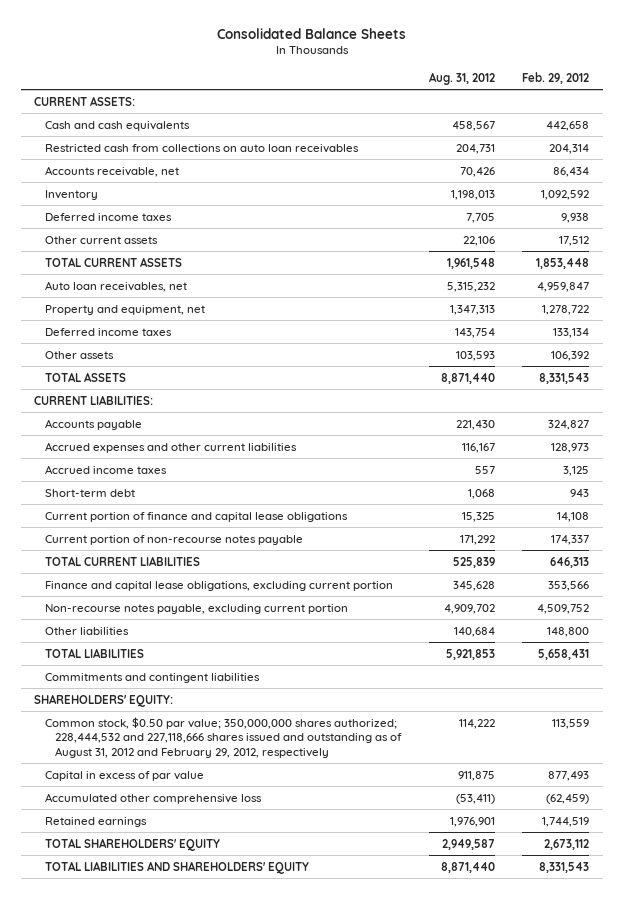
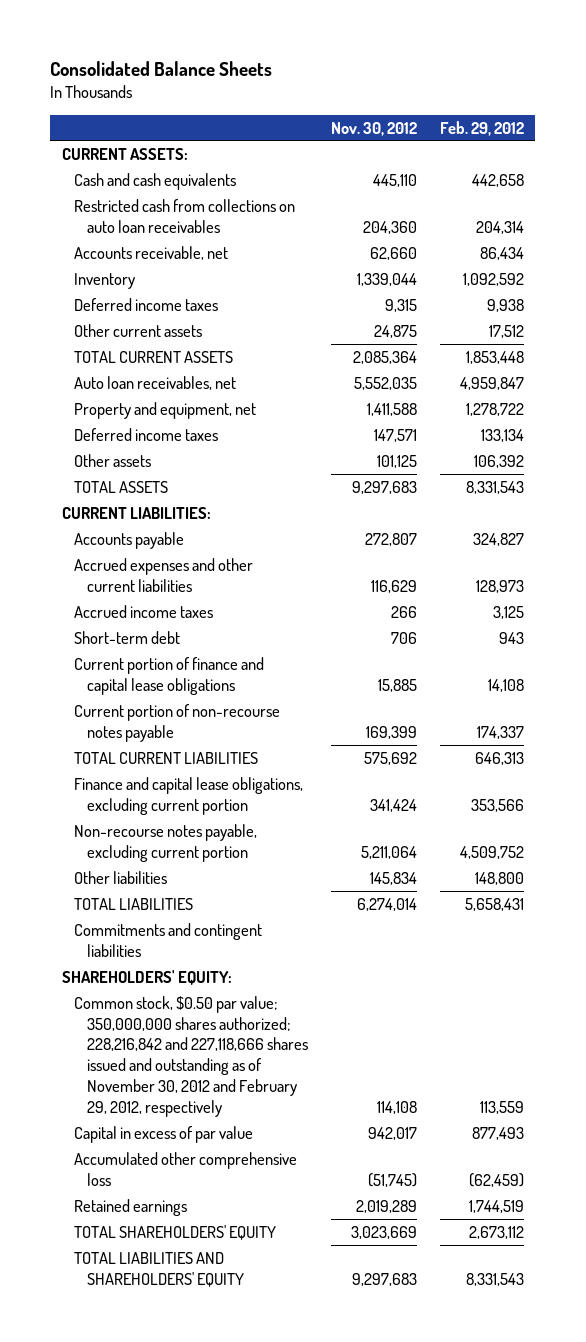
[428,71,495,85] Aug. 31, 2012 -> none
none -> [330,121,417,136] Nov. 30, 2012
[44,716,403,758] Common stock, $0.50 par value; 350,000,000 shares authorized; 228,444,532 and 227,118,666 shares issued and outstanding as of August 31, 2012 and February 29, 2012, respectively -> [74,995,308,1117] Common stock, $0.50 par value; 350,000,000 shares authorized; 228,216,842 and 227,118,666 shares issued and outstanding as of November 30, 2012 and February 29, 2012, respectively

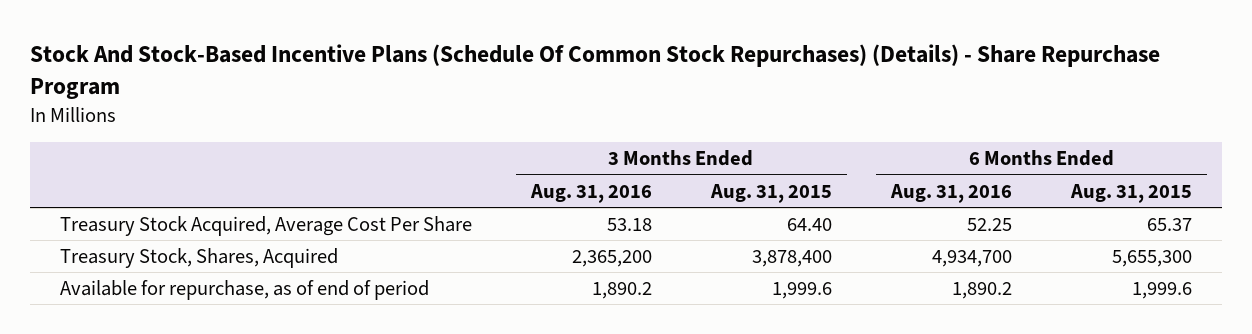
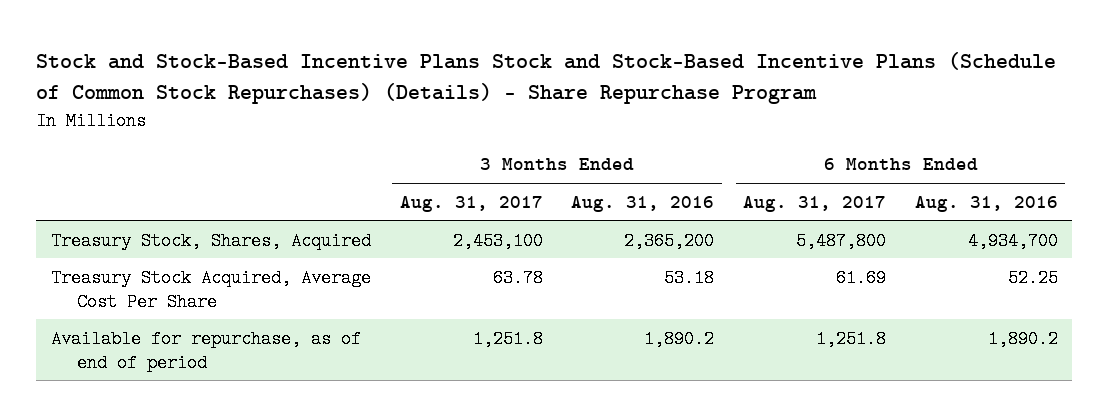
[30,44,1161,99] Stock And Stock-Based Incentive Plans (Schedule Of Common Stock Repurchases) (Details) - Share Repurchase Program -> [36,51,1057,104] Stock and Stock-Based Incentive Plans Stock and Stock-Based Incentive Plans (Schedule of Common Stock Repurchases) (Details) - Share Repurchase Program
[710,183,833,203] Aug. 31, 2015 -> none
[1070,183,1193,203] Aug. 31, 2015 -> none
none -> [399,195,543,212] Aug. 31, 2017
none -> [743,195,887,212] Aug. 31, 2017
[59,216,472,237] Treasury Stock Acquired, Average Cost Per Share -> [50,268,371,311] Treasury Stock Acquired, Average Cost Per Share

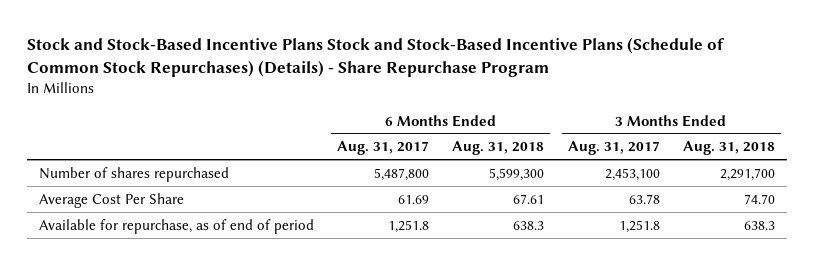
[571,195,715,212] Aug. 31, 2016 -> none
[914,195,1058,212] Aug. 31, 2016 -> none
none -> [452,141,545,156] Aug. 31, 2018
none -> [683,141,776,156] Aug. 31, 2018
[50,231,371,250] Treasury Stock, Shares, Acquired -> [38,166,229,182] Number of shares repurchased
[50,268,371,311] Treasury Stock Acquired, Average Cost Per Share -> [38,192,184,208] Average Cost Per Share

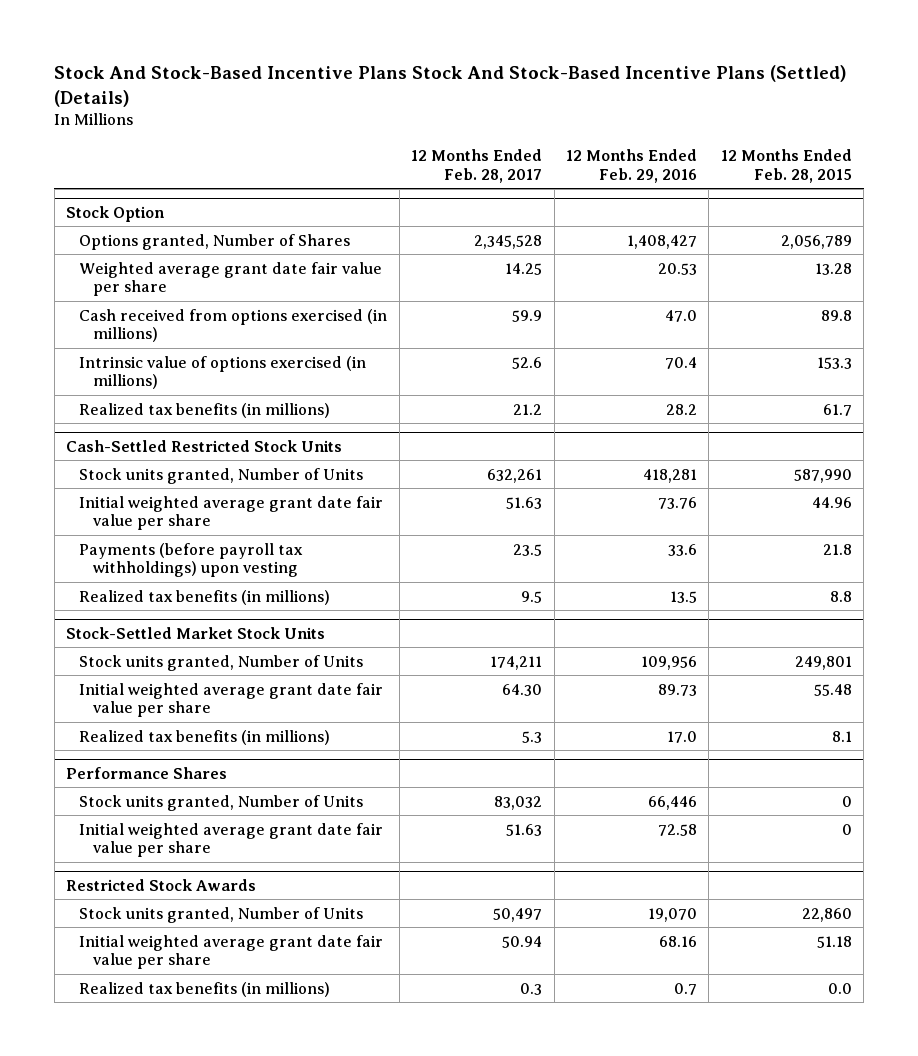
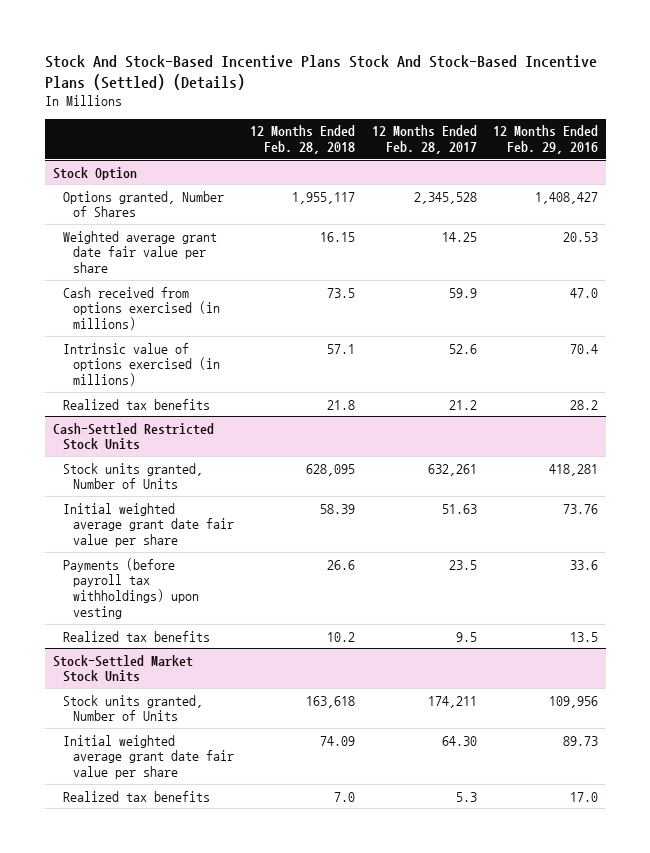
[720,149,852,183] 12 Months Ended Feb. 28, 2015 -> none
none -> [250,125,356,155] 12 Months Ended Feb. 28, 2018
[79,402,331,418] Realized tax benefits (in millions) -> [63,398,211,410] Realized tax benefits
[79,589,331,605] Realized tax benefits (in millions) -> [63,630,211,642] Realized tax benefits
[66,766,228,779] Performance Shares -> none
[79,794,364,811] Stock units granted, Number of Units -> none
[79,822,384,858] Initial weighted average grant date fair value per share -> none
[66,878,257,891] Restricted Stock Awards -> none
[79,906,364,923] Stock units granted, Number of Units -> none
[79,934,384,970] Initial weighted average grant date fair value per share -> none
[79,981,331,997] Realized tax benefits (in millions) -> none
[79,729,331,745] Realized tax benefits (in millions) -> [63,790,211,802] Realized tax benefits

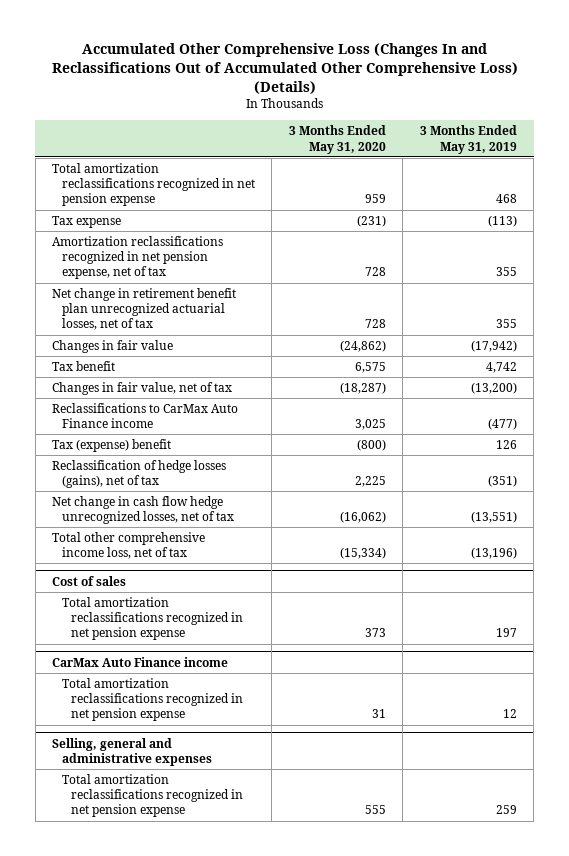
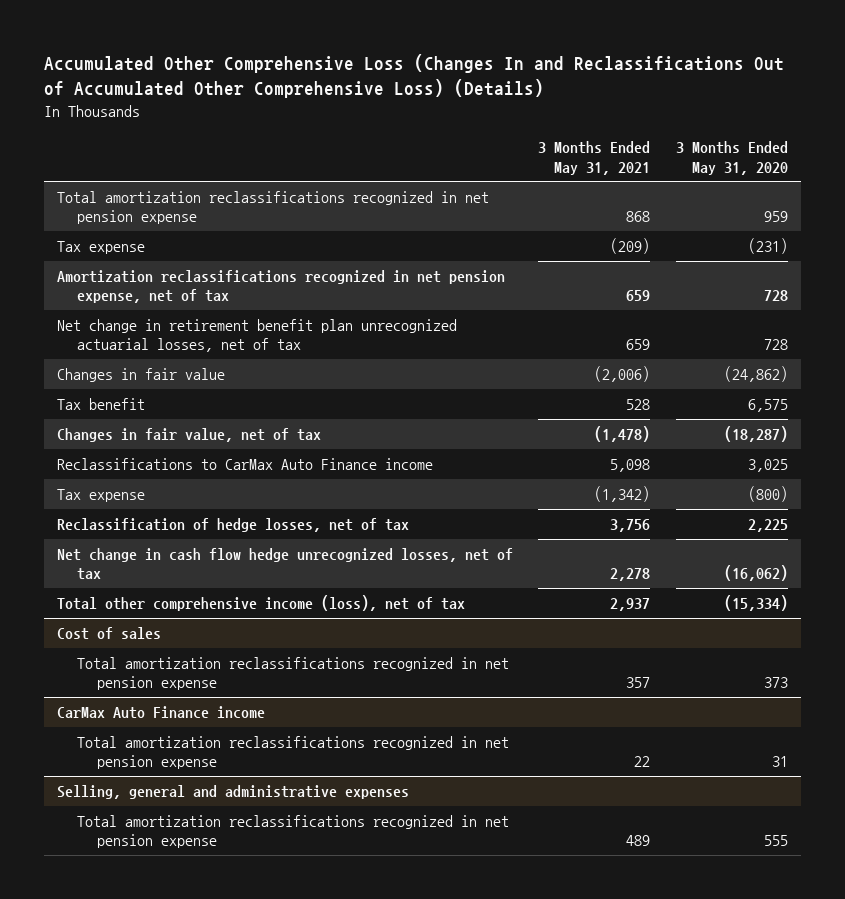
[419,125,517,154] 3 Months Ended May 31, 2019 -> none
none -> [538,141,651,175] 3 Months Ended May 31, 2021
[52,438,172,452] Tax (expense) benefit -> [56,489,145,503] Tax expense
[52,459,227,489] Reclassification of hedge losses (gains), net of tax -> [56,518,409,533] Reclassification of hedge losses, net of tax
[52,531,206,560] Total other comprehensive income loss, net of tax -> [56,595,465,612] Total other comprehensive income (loss), net of tax

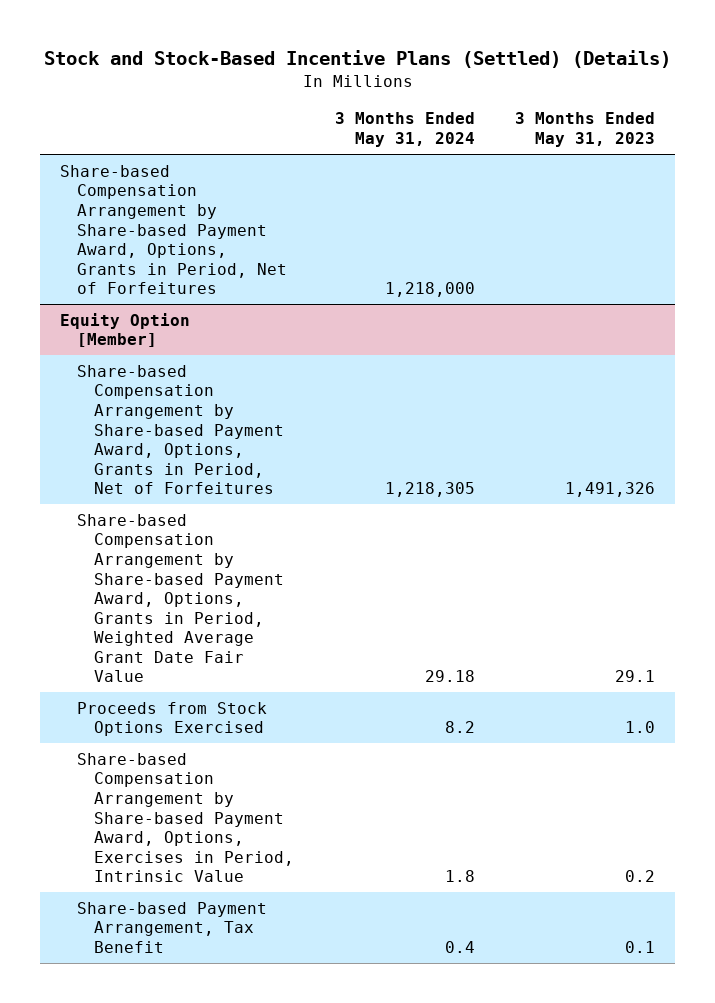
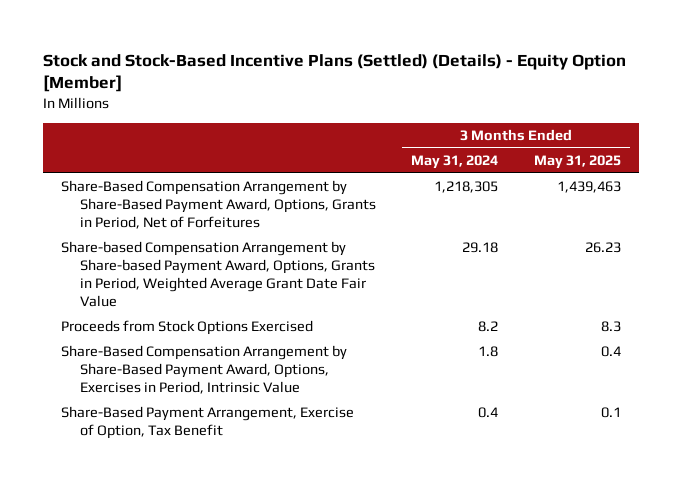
[43,49,671,68] Stock and Stock-Based Incentive Plans (Settled) (Details) -> [43,53,627,93] Stock and Stock-Based Incentive Plans (Settled) (Details) - Equity Option [Member]
[515,112,656,148] 3 Months Ended May 31, 2023 -> none
none -> [534,155,622,170] May 31, 2025
[60,312,191,348] Equity Option [Member] -> none
[77,364,285,495] Share-based Compensation Arrangement by Share-based Payment Award, Options, Grants in Period, Net of Forfeitures -> none
[60,164,288,295] Share-based Compensation Arrangement by Share-based Payment Award, Options, Grants in Period, Net of Forfeitures -> [60,180,376,230] Share-Based Compensation Arrangement by Share-Based Payment Award, Options, Grants in Period, Net of Forfeitures
[384,282,475,298] 1,218,000 -> [434,181,499,194] 1,218,305
[77,752,295,883] Share-based Compensation Arrangement by Share-based Payment Award, Options, Exercises in Period, Intrinsic Value -> [60,345,347,395] Share-Based Compensation Arrangement by Share-Based Payment Award, Options, Exercises in Period, Intrinsic Value
[77,901,268,953] Share-based Payment Arrangement, Tax Benefit -> [60,406,354,440] Share-Based Payment Arrangement, Exercise of Option, Tax Benefit

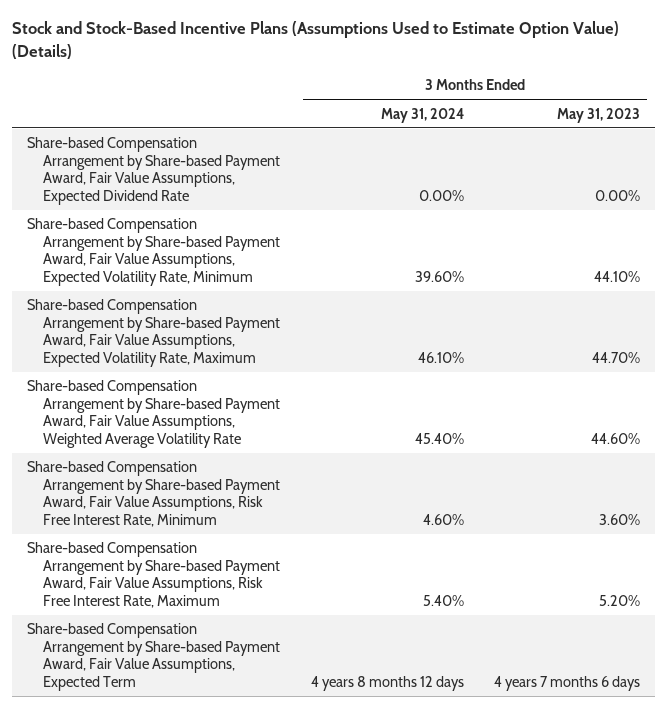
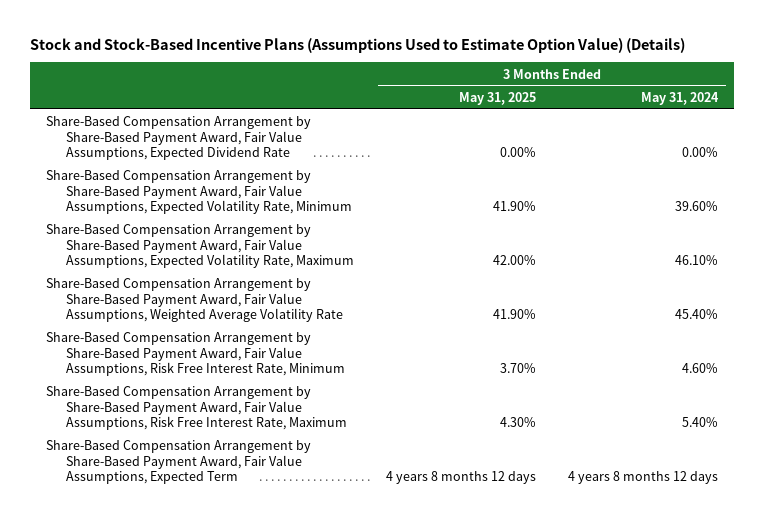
[556,107,640,123] May 31, 2023 -> none
none -> [458,91,536,105] May 31, 2025
[26,137,281,205] Share-based Compensation Arrangement by Share-based Payment Award, Fair Value Assumptions, Expected Dividend Rate -> [46,116,312,160] Share-Based Compensation Arrangement by Share-Based Payment Award, Fair Value Assumptions, Expected Dividend Rate
[26,218,281,286] Share-based Compensation Arrangement by Share-based Payment Award, Fair Value Assumptions, Expected Volatility Rate, Minimum -> [46,170,352,214] Share-Based Compensation Arrangement by Share-Based Payment Award, Fair Value Assumptions, Expected Volatility Rate, Minimum
[26,299,281,367] Share-based Compensation Arrangement by Share-based Payment Award, Fair Value Assumptions, Expected Volatility Rate, Maximum -> [46,224,354,268] Share-Based Compensation Arrangement by Share-Based Payment Award, Fair Value Assumptions, Expected Volatility Rate, Maximum
[26,380,281,448] Share-based Compensation Arrangement by Share-based Payment Award, Fair Value Assumptions, Weighted Average Volatility Rate -> [46,278,343,322] Share-Based Compensation Arrangement by Share-Based Payment Award, Fair Value Assumptions, Weighted Average Volatility Rate
[26,461,281,527] Share-based Compensation Arrangement by Share-based Payment Award, Fair Value Assumptions, Risk Free Interest Rate, Minimum -> [46,332,345,376] Share-Based Compensation Arrangement by Share-Based Payment Award, Fair Value Assumptions, Risk Free Interest Rate, Minimum
[26,542,281,608] Share-based Compensation Arrangement by Share-based Payment Award, Fair Value Assumptions, Risk Free Interest Rate, Maximum -> [46,386,347,430] Share-Based Compensation Arrangement by Share-Based Payment Award, Fair Value Assumptions, Risk Free Interest Rate, Maximum
[26,623,281,691] Share-based Compensation Arrangement by Share-based Payment Award, Fair Value Assumptions, Expected Term -> [46,440,312,484] Share-Based Compensation Arrangement by Share-Based Payment Award, Fair Value Assumptions, Expected Term

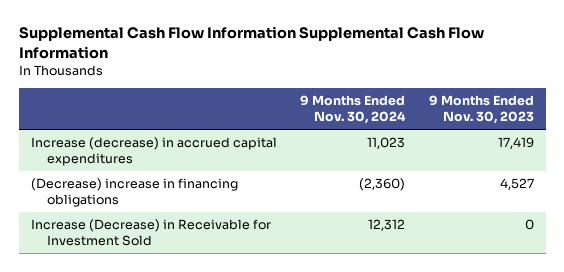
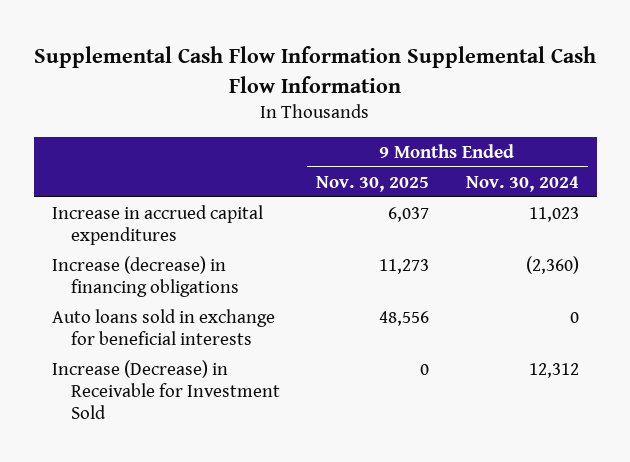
[428,95,534,125] 9 Months Ended Nov. 30, 2023 -> none
none -> [316,175,430,192] Nov. 30, 2025
[30,137,277,167] Increase (decrease) in accrued capital expenditures -> [51,204,263,245] Increase in accrued capital expenditures
[30,178,238,208] (Decrease) increase in financing obligations -> [51,255,239,297] Increase (decrease) in financing obligations
none -> [51,308,275,345] Auto loans sold in exchange for beneficial interests

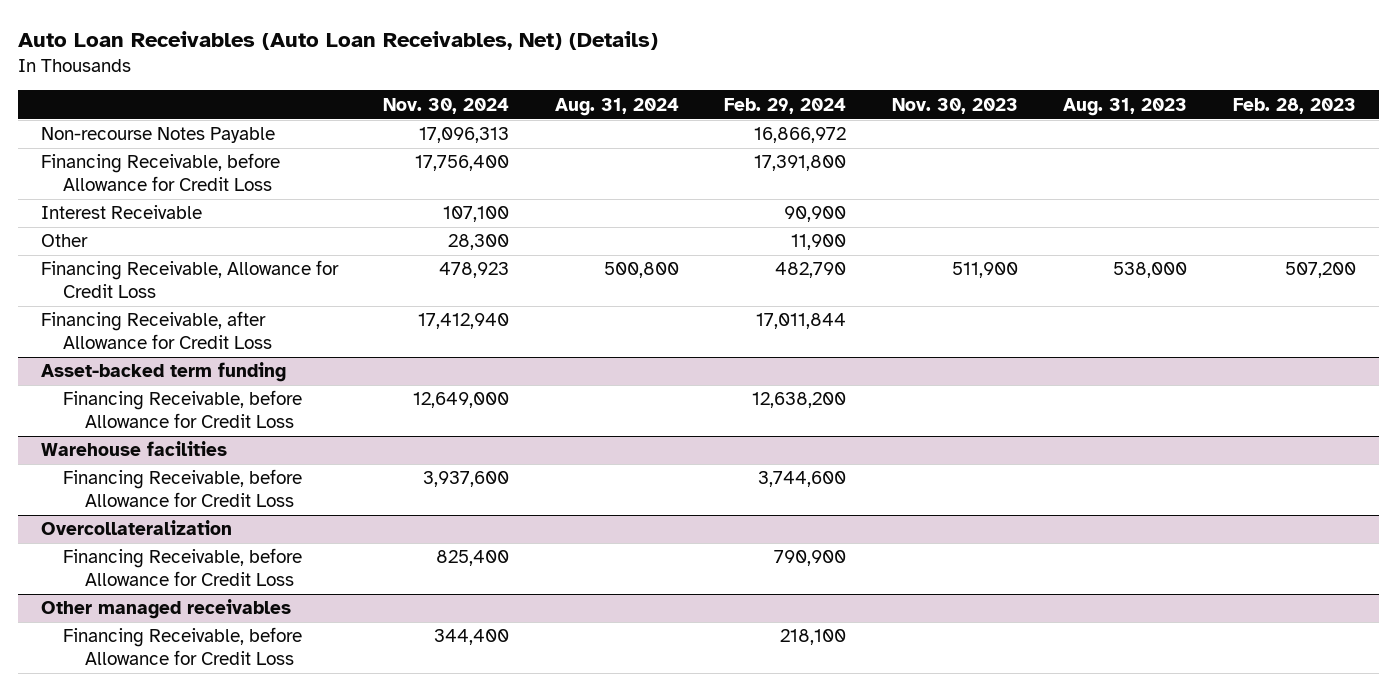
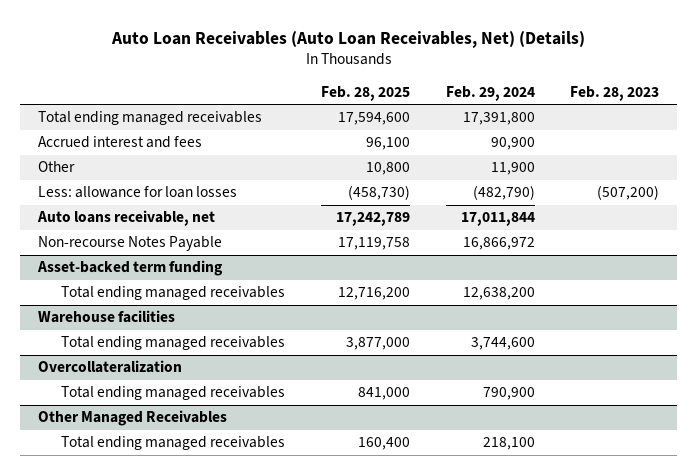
[383,97,510,114] Nov. 30, 2024 -> none
[554,97,679,116] Aug. 31, 2024 -> none
[891,97,1018,114] Nov. 30, 2023 -> none
[1063,97,1188,116] Aug. 31, 2023 -> none
none -> [320,85,410,101] Feb. 28, 2025
[40,153,280,191] Financing Receivable, before Allowance for Credit Loss -> [37,111,262,126] Total ending managed receivables
[40,205,202,220] Interest Receivable -> [37,136,202,149] Accrued interest and fees
[40,260,339,298] Financing Receivable, Allowance for Credit Loss -> [37,186,237,199] Less: allowance for loan losses
[775,262,847,279] 482,790 -> [472,185,535,201] (482,790)
[1285,262,1357,279] 507,200 -> [597,185,660,201] (507,200)
[40,311,272,349] Financing Receivable, after Allowance for Credit Loss -> [36,210,215,227] Auto loans receivable, net
[40,127,275,144] Non-recourse Notes Payable -> [37,236,222,252] Non-recourse Notes Payable
[62,390,302,428] Financing Receivable, before Allowance for Credit Loss -> [61,286,286,301] Total ending managed receivables
[62,469,302,507] Financing Receivable, before Allowance for Credit Loss -> [61,336,286,351] Total ending managed receivables
[62,548,302,586] Financing Receivable, before Allowance for Credit Loss -> [61,386,286,401] Total ending managed receivables
[40,599,291,620] Other managed receivables -> [37,410,227,427] Other Managed Receivables
[62,627,302,665] Financing Receivable, before Allowance for Credit Loss -> [61,436,286,451] Total ending managed receivables

